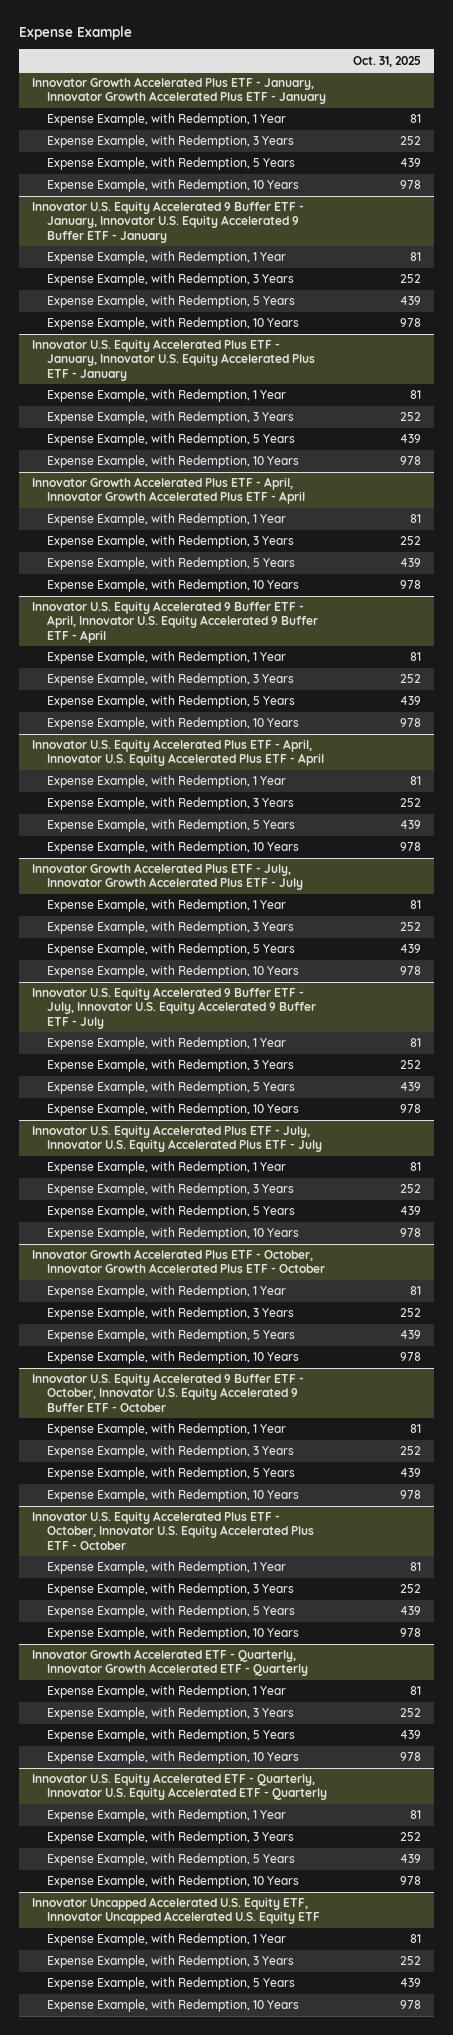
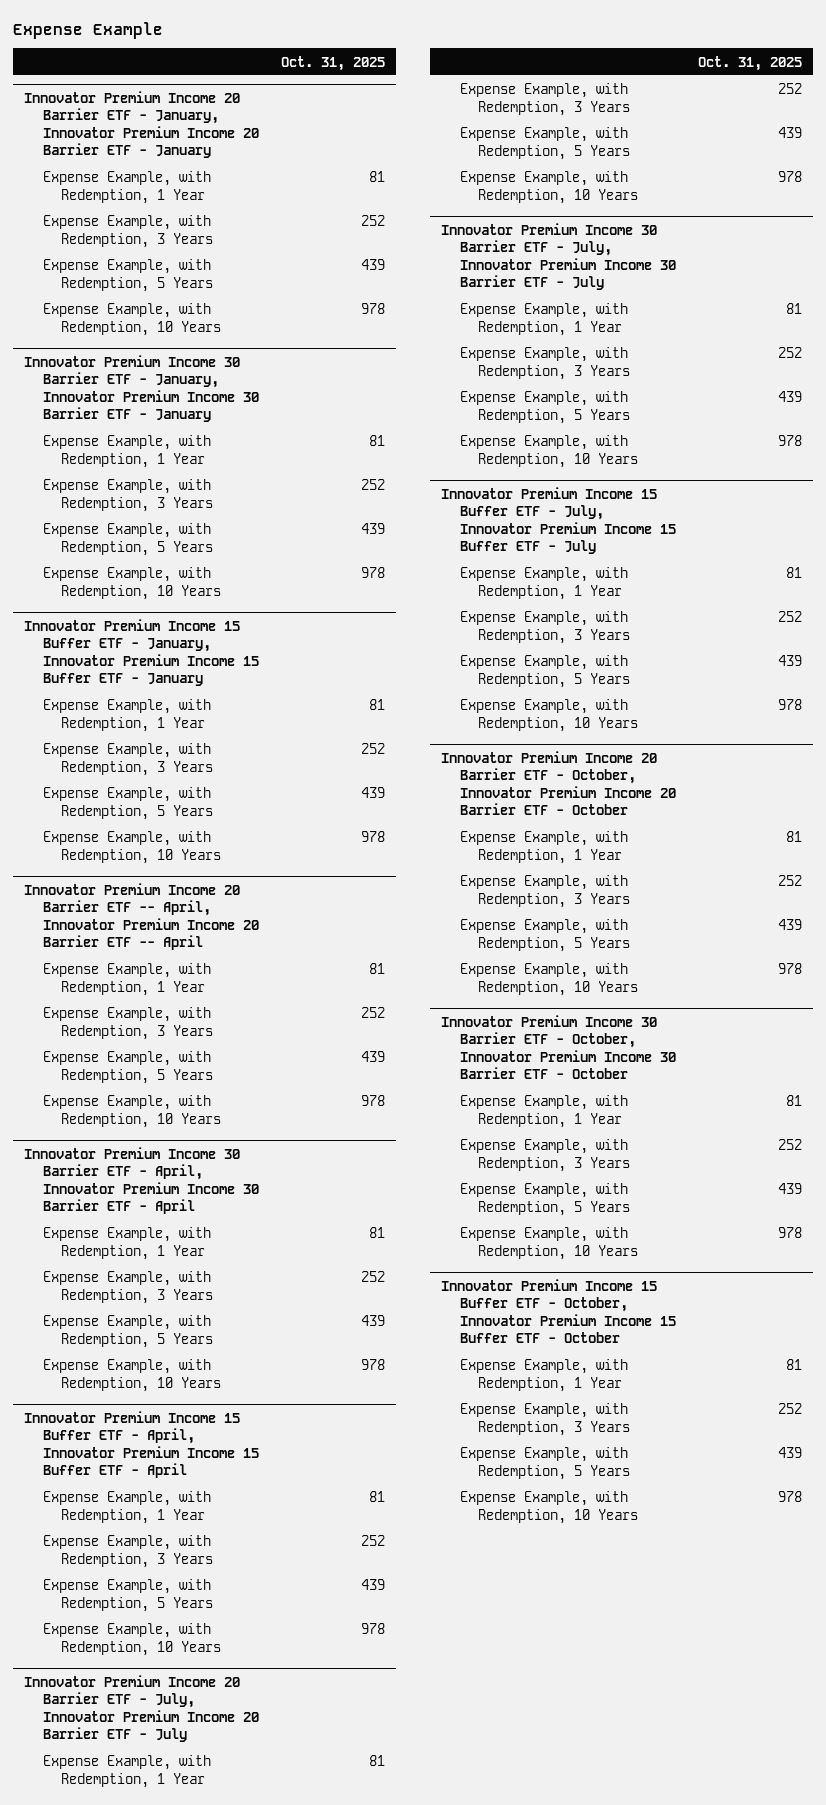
[32,77,326,105] Innovator Growth Accelerated Plus ETF - January, Innovator Growth Accelerated Plus ETF - January -> none
[46,113,286,127] Expense Example, with Redemption, 1 Year -> none
[46,135,294,149] Expense Example, with Redemption, 3 Years -> none
[46,157,295,171] Expense Example, with Redemption, 5 Years -> none
[46,179,299,193] Expense Example, with Redemption, 10 Years -> none
[32,201,305,243] Innovator U.S. Equity Accelerated 9 Buffer ETF - January, Innovator U.S. Equity Accelerated 9 Buffer ETF - January -> none
[46,251,286,265] Expense Example, with Redemption, 1 Year -> none
[46,273,294,287] Expense Example, with Redemption, 3 Years -> none
[46,295,295,309] Expense Example, with Redemption, 5 Years -> none
[46,317,299,331] Expense Example, with Redemption, 10 Years -> none
[32,339,315,381] Innovator U.S. Equity Accelerated Plus ETF - January, Innovator U.S. Equity Accelerated Plus ETF - January -> none
[46,389,286,403] Expense Example, with Redemption, 1 Year -> none
[46,411,294,425] Expense Example, with Redemption, 3 Years -> none
[46,433,295,447] Expense Example, with Redemption, 5 Years -> none
[46,455,299,469] Expense Example, with Redemption, 10 Years -> none
[32,477,305,505] Innovator Growth Accelerated Plus ETF - April, Innovator Growth Accelerated Plus ETF - April -> none
none -> [24,90,259,159] Innovator Premium Income 20 Barrier ETF - January, Innovator Premium Income 20 Barrier ETF - January
[32,601,318,643] Innovator U.S. Equity Accelerated 9 Buffer ETF - April, Innovator U.S. Equity Accelerated 9 Buffer ETF - April -> none
none -> [24,354,259,423] Innovator Premium Income 30 Barrier ETF - January, Innovator Premium Income 30 Barrier ETF - January
[32,739,324,767] Innovator U.S. Equity Accelerated Plus ETF - April, Innovator U.S. Equity Accelerated Plus ETF - April -> none
none -> [24,618,259,687] Innovator Premium Income 15 Buffer ETF - January, Innovator Premium Income 15 Buffer ETF - January
[32,863,303,891] Innovator Growth Accelerated Plus ETF - July, Innovator Growth Accelerated Plus ETF - July -> none
none -> [24,882,259,951] Innovator Premium Income 20 Barrier ETF -- April, Innovator Premium Income 20 Barrier ETF -- April
[32,987,316,1029] Innovator U.S. Equity Accelerated 9 Buffer ETF - July, Innovator U.S. Equity Accelerated 9 Buffer ETF - July -> none
none -> [24,1146,259,1215] Innovator Premium Income 30 Barrier ETF - April, Innovator Premium Income 30 Barrier ETF - April
[32,1125,322,1153] Innovator U.S. Equity Accelerated Plus ETF - July, Innovator U.S. Equity Accelerated Plus ETF - July -> none
none -> [24,1410,259,1479] Innovator Premium Income 15 Buffer ETF - April, Innovator Premium Income 15 Buffer ETF - April
[32,1249,325,1274] Innovator Growth Accelerated Plus ETF - October, Innovator Growth Accelerated Plus ETF - October -> none
none -> [24,1674,259,1743] Innovator Premium Income 20 Barrier ETF - July, Innovator Premium Income 20 Barrier ETF - July
[32,1373,305,1412] Innovator U.S. Equity Accelerated 9 Buffer ETF - October, Innovator U.S. Equity Accelerated 9 Buffer ETF - October -> none
none -> [441,222,676,291] Innovator Premium Income 30 Barrier ETF - July, Innovator Premium Income 30 Barrier ETF - July
[32,1511,314,1550] Innovator U.S. Equity Accelerated Plus ETF - October, Innovator U.S. Equity Accelerated Plus ETF - October -> none
none -> [441,486,676,555] Innovator Premium Income 15 Buffer ETF - July, Innovator Premium Income 15 Buffer ETF - July
[32,1649,308,1677] Innovator Growth Accelerated ETF - Quarterly, Innovator Growth Accelerated ETF - Quarterly -> none
none -> [441,750,676,816] Innovator Premium Income 20 Barrier ETF - October, Innovator Premium Income 20 Barrier ETF - October
[32,1773,327,1801] Innovator U.S. Equity Accelerated ETF - Quarterly, Innovator U.S. Equity Accelerated ETF - Quarterly -> none
none -> [441,1014,676,1080] Innovator Premium Income 30 Barrier ETF - October, Innovator Premium Income 30 Barrier ETF - October
[32,1897,320,1925] Innovator Uncapped Accelerated U.S. Equity ETF, Innovator Uncapped Accelerated U.S. Equity ETF -> none
none -> [441,1278,676,1344] Innovator Premium Income 15 Buffer ETF - October, Innovator Premium Income 15 Buffer ETF - October

